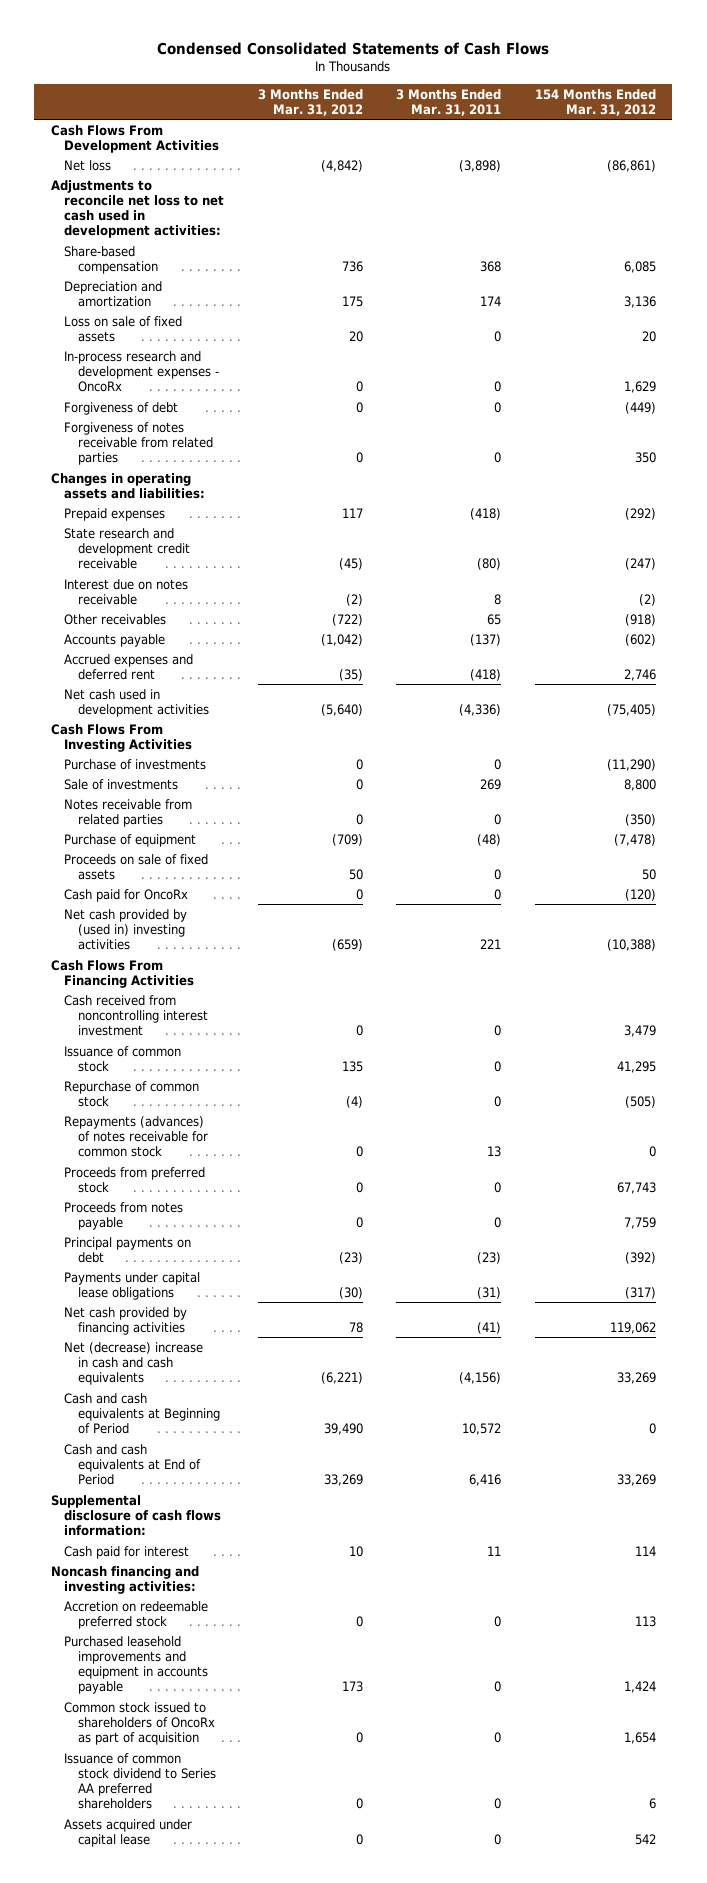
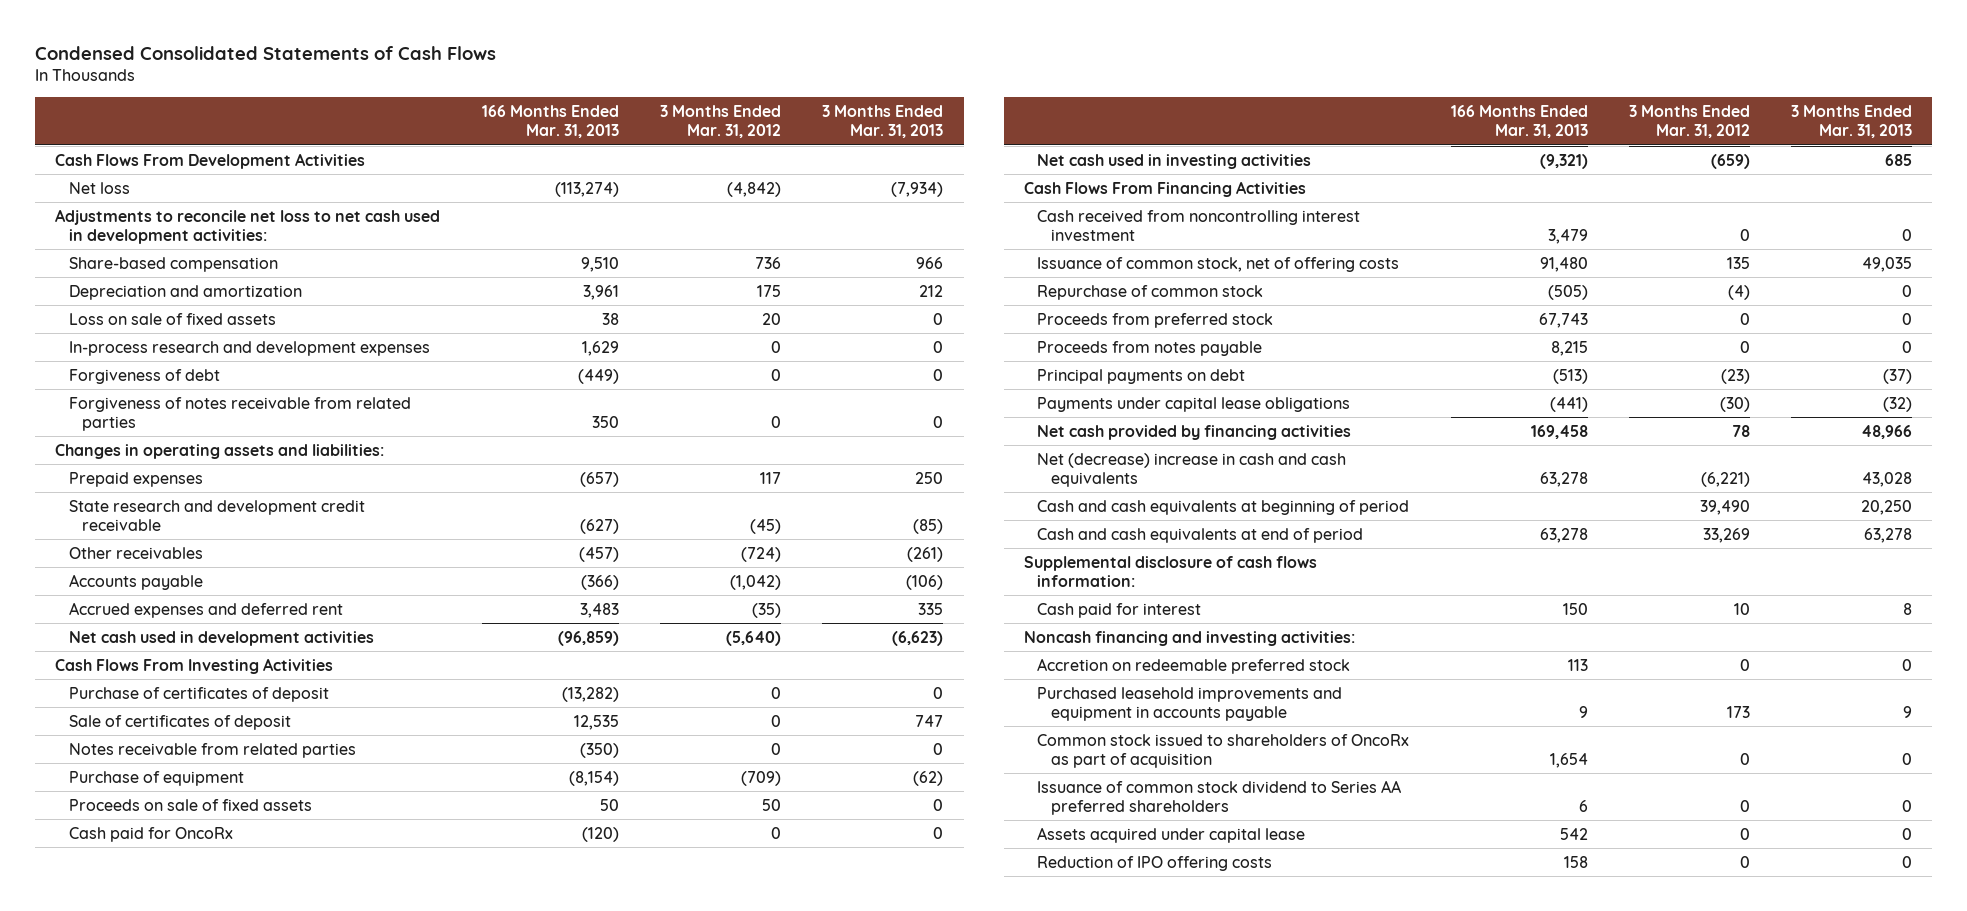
[396,88,502,116] 3 Months Ended Mar. 31, 2011 -> none
[534,88,656,116] 154 Months Ended Mar. 31, 2012 -> none
none -> [481,104,619,139] 166 Months Ended Mar. 31, 2013
none -> [821,104,943,139] 3 Months Ended Mar. 31, 2013
[64,350,219,393] In-process research and development expenses - OncoRx -> [68,340,430,356] In-process research and development expenses
[64,578,189,605] Interest due on notes receivable -> none
[331,613,363,626] (722) -> [740,546,781,562] (724)
[64,758,207,770] Purchase of investments -> [68,686,329,702] Purchase of certificates of deposit
[64,778,179,790] Sale of investments -> [68,714,291,730] Sale of certificates of deposit
[64,908,188,951] Net cash provided by (used in) investing activities -> [1037,153,1312,169] Net cash used in investing activities
[64,1045,182,1072] Issuance of common stock -> [1037,256,1400,272] Issuance of common stock, net of offering costs
[64,1115,208,1158] Repayments (advances) of notes receivable for common stock -> none
[64,1392,220,1435] Cash and cash equivalents at Beginning of Period -> [1037,499,1410,515] Cash and cash equivalents at beginning of period
[64,1443,201,1486] Cash and cash equivalents at End of Period -> [1037,527,1364,543] Cash and cash equivalents at end of period
none -> [1037,855,1273,871] Reduction of IPO offering costs

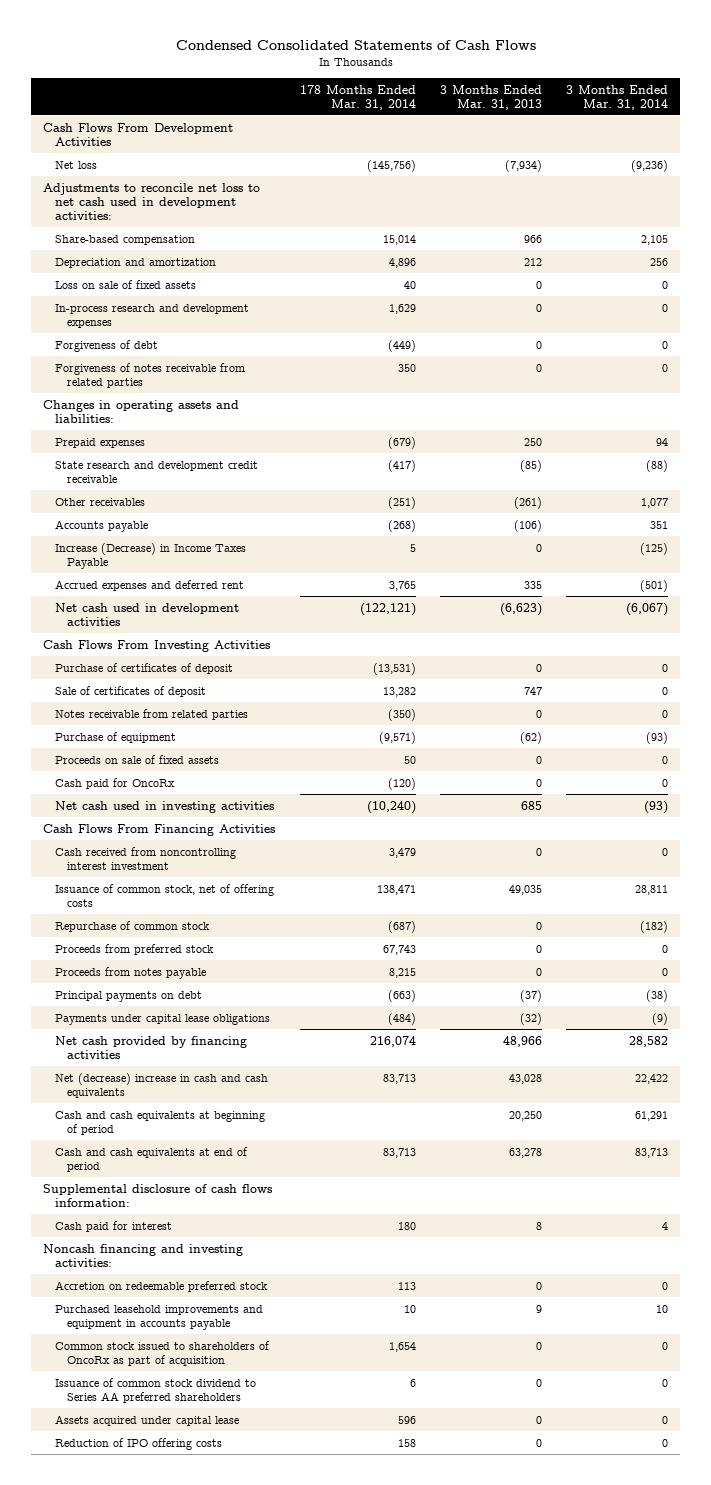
[481,104,619,139] 166 Months Ended Mar. 31, 2013 -> none
[659,104,781,139] 3 Months Ended Mar. 31, 2012 -> none
none -> [299,84,416,110] 178 Months Ended Mar. 31, 2014
none -> [566,84,669,110] 3 Months Ended Mar. 31, 2014
none -> [55,542,247,569] Increase (Decrease) in Income Taxes Payable

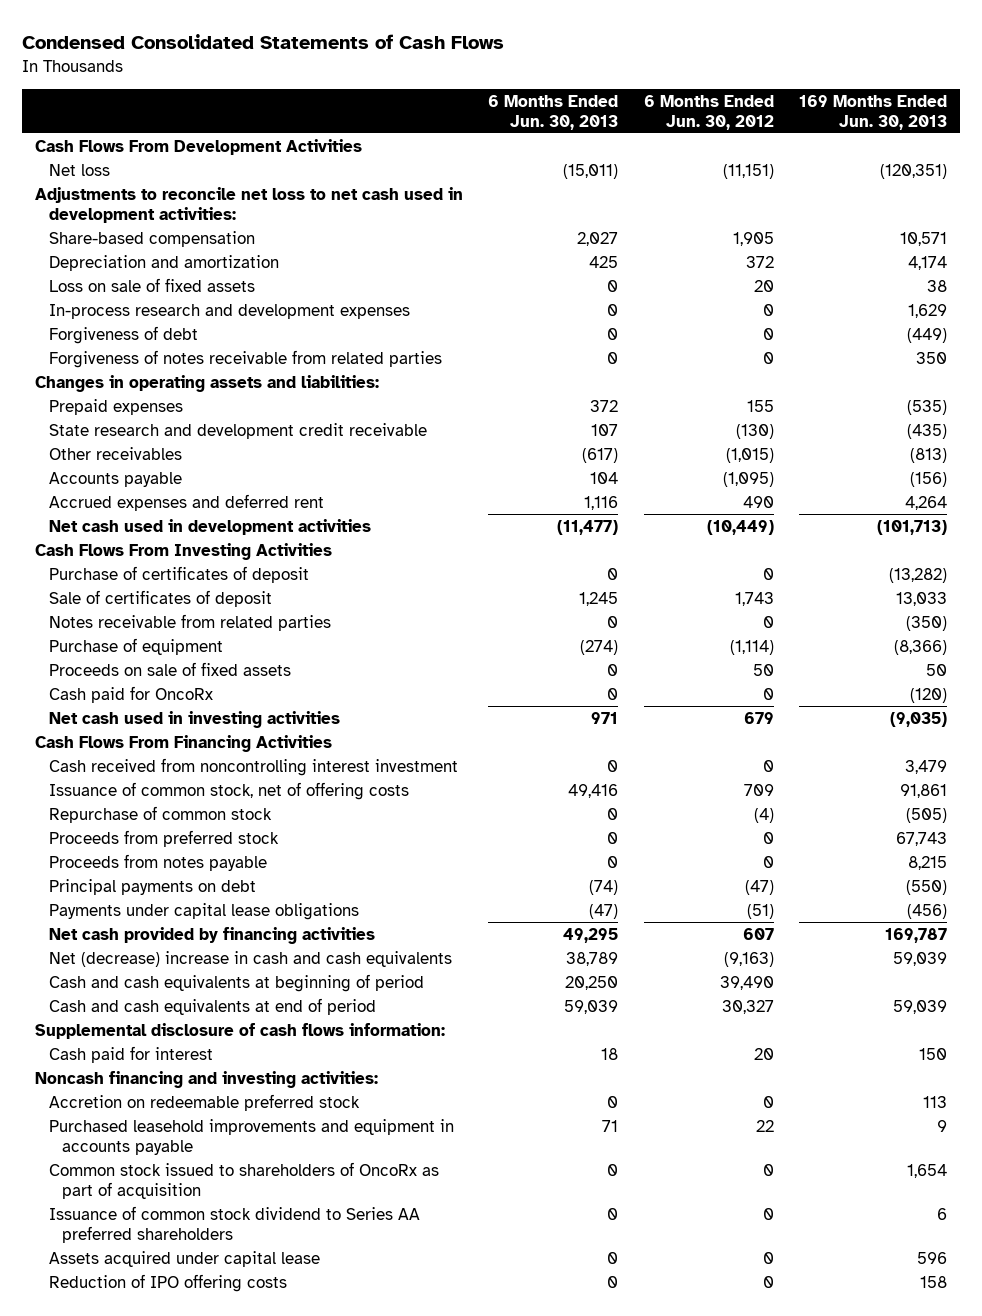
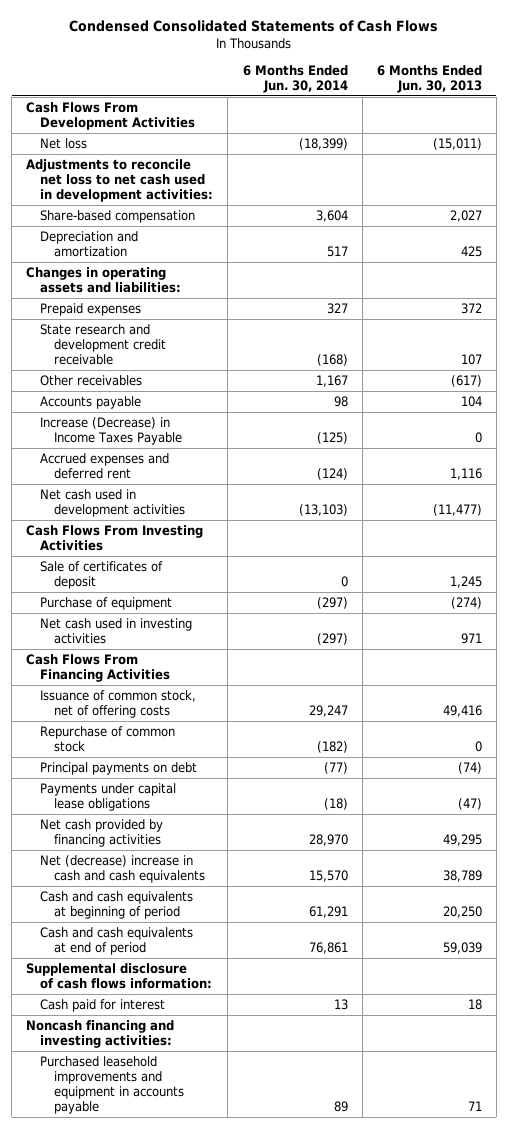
[643,94,774,130] 6 Months Ended Jun. 30, 2012 -> none
[799,94,948,130] 169 Months Ended Jun. 30, 2013 -> none
none -> [242,64,348,93] 6 Months Ended Jun. 30, 2014
[48,277,255,292] Loss on sale of fixed assets -> none
[48,303,410,319] In-process research and development expenses -> none
[48,325,198,344] Forgiveness of debt -> none
[48,349,442,368] Forgiveness of notes receivable from related parties -> none
none -> [40,416,183,445] Increase (Decrease) in Income Taxes Payable
[48,565,309,583] Purchase of certificates of deposit -> none
[48,613,331,631] Notes receivable from related parties -> none
[48,661,291,676] Proceeds on sale of fixed assets -> none
[48,685,213,703] Cash paid for OncoRx -> none
[48,757,458,776] Cash received from noncontrolling interest investment -> none
[48,829,279,847] Proceeds from preferred stock -> none
[48,853,267,871] Proceeds from notes payable -> none
[48,1093,360,1111] Accretion on redeemable preferred stock -> none
[48,1161,439,1199] Common stock issued to shareholders of OncoRx as part of acquisition -> none
[48,1205,420,1243] Issuance of common stock dividend to Series AA preferred shareholders -> none
[48,1250,320,1267] Assets acquired under capital lease -> none
[48,1273,287,1292] Reduction of IPO offering costs -> none

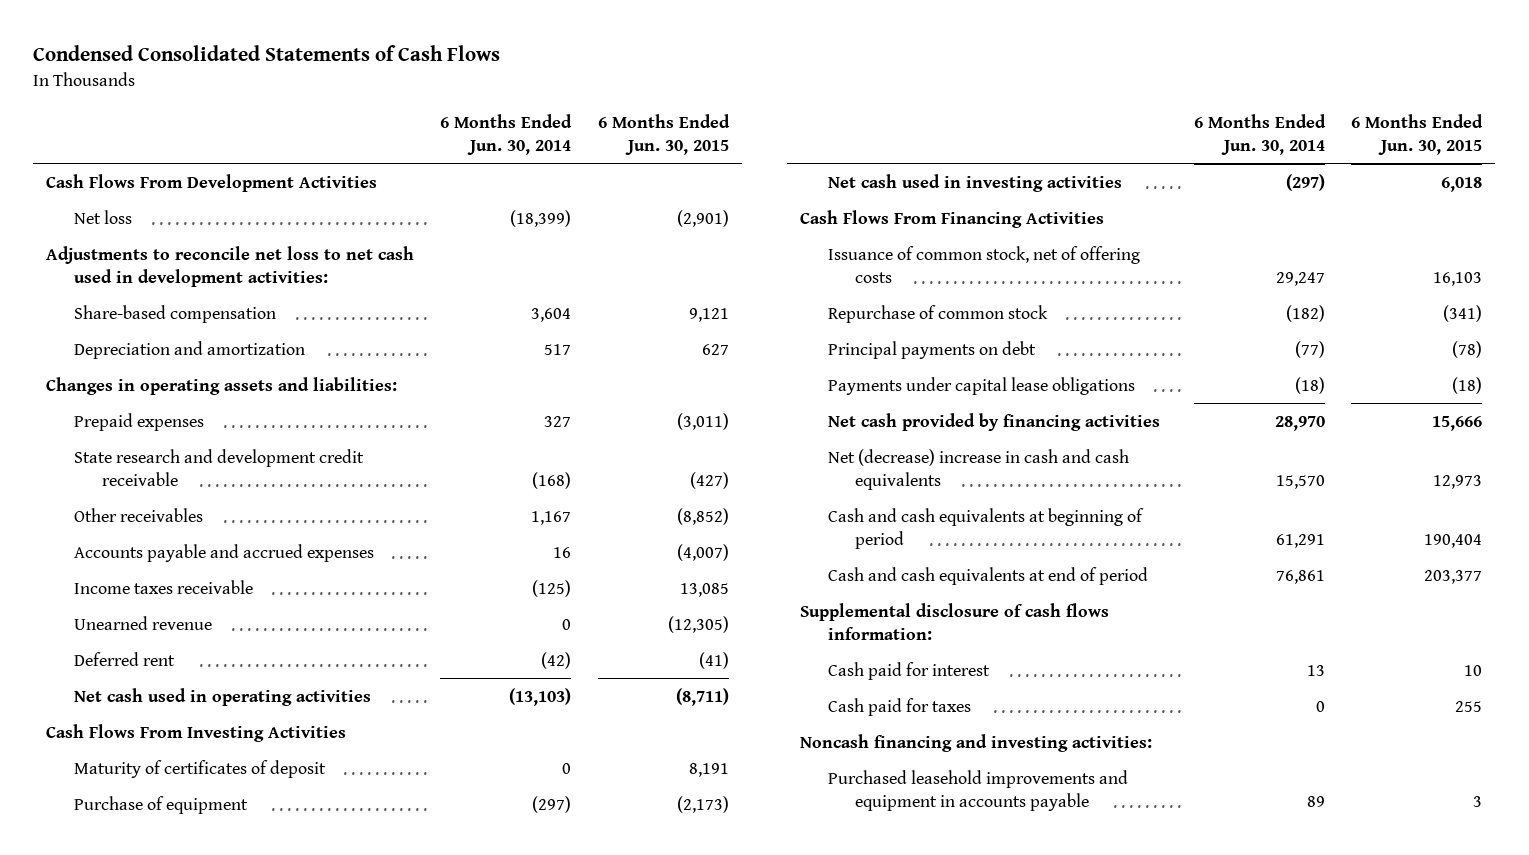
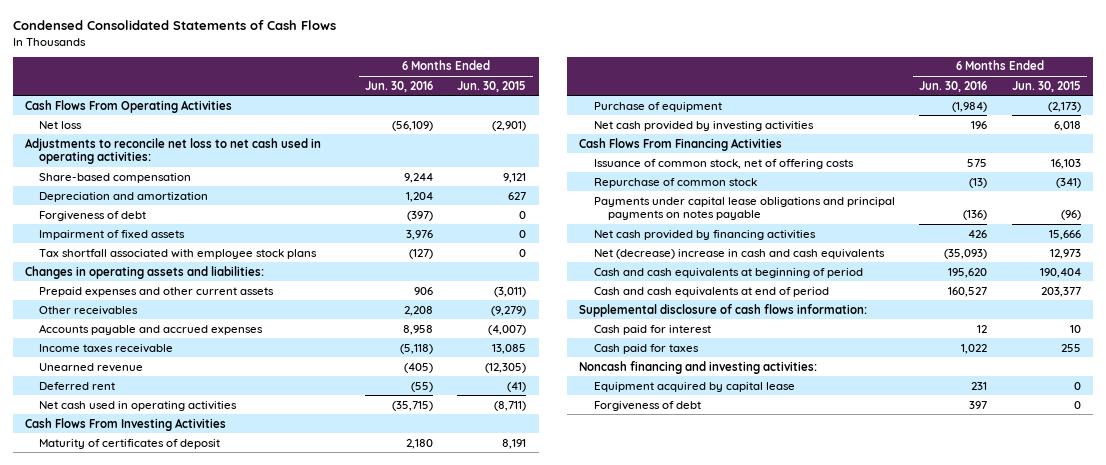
[440,113,573,155] 6 Months Ended Jun. 30, 2014 -> none
none -> [364,80,433,92] Jun. 30, 2016
[46,173,378,192] Cash Flows From Development Activities -> [24,99,232,113] Cash Flows From Operating Activities
[46,245,415,287] Adjustments to reconcile net loss to net cash used in development activities: -> [24,137,321,165] Adjustments to reconcile net loss to net cash used in operating activities:
none -> [39,210,147,221] Forgiveness of debt
none -> [39,229,186,240] Impairment of fixed assets
none -> [39,248,318,259] Tax shortfall associated with employee stock plans
[73,448,364,486] State research and development credit receivable -> none
[73,412,204,431] Prepaid expenses -> [39,286,275,297] Prepaid expenses and other current assets
[676,507,729,525] (8,852) -> [491,305,527,316] (9,279)
[827,173,1122,192] Net cash used in investing activities -> [593,120,814,131] Net cash provided by investing activities
[827,376,1135,395] Payments under capital lease obligations -> none
[827,340,1036,359] Principal payments on debt -> [593,196,895,221] Payments under capital lease obligations and principal payments on notes payable
[1452,340,1483,358] (78) -> [1060,210,1081,221] (96)
[827,769,1128,811] Purchased leasehold improvements and equipment in accounts payable -> none
none -> [593,381,795,392] Equipment acquired by capital lease
none -> [593,400,701,411] Forgiveness of debt

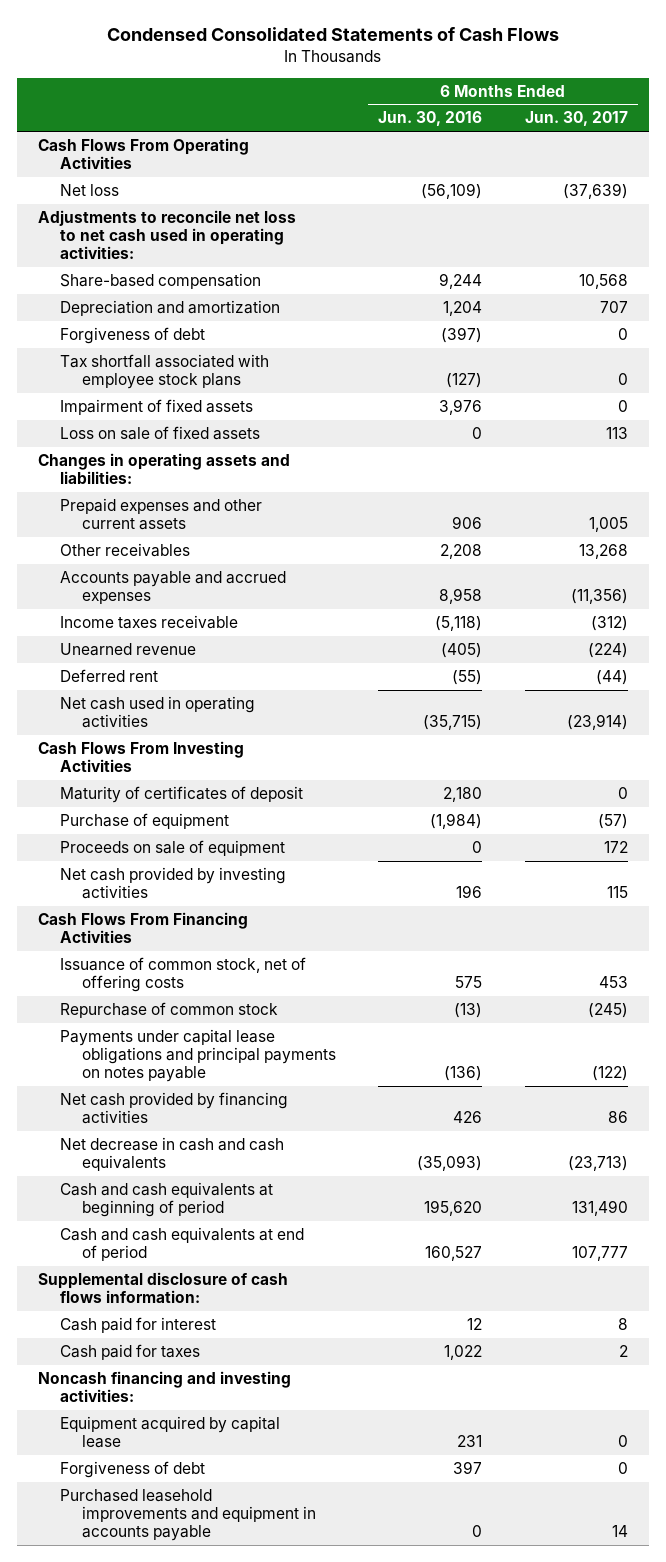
[457,80,527,92] Jun. 30, 2015 -> none
none -> [524,111,628,127] Jun. 30, 2017
[39,229,186,240] Impairment of fixed assets -> [60,399,254,416] Impairment of fixed assets
none -> [60,426,261,441] Loss on sale of fixed assets
none -> [60,840,286,857] Proceeds on sale of equipment
[593,248,885,259] Net (decrease) increase in cash and cash equivalents -> [60,1137,285,1172] Net decrease in cash and cash equivalents
none -> [60,1489,317,1542] Purchased leasehold improvements and equipment in accounts payable

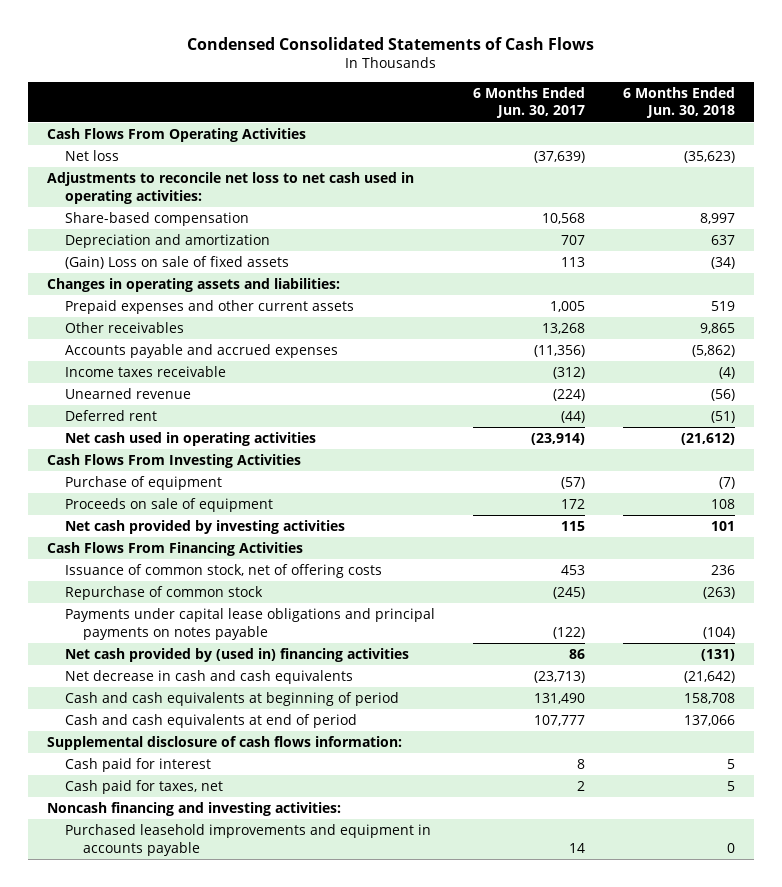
[378,111,483,127] Jun. 30, 2016 -> none
none -> [622,86,735,119] 6 Months Ended Jun. 30, 2018
[60,327,206,345] Forgiveness of debt -> none
[60,354,270,390] Tax shortfall associated with employee stock plans -> none
[60,399,254,416] Impairment of fixed assets -> none
[60,426,261,441] Loss on sale of fixed assets -> [65,255,290,269] (Gain) Loss on sale of fixed assets
[60,786,304,804] Maturity of certificates of deposit -> none
[60,1092,289,1125] Net cash provided by financing activities -> [65,647,410,662] Net cash provided by (used in) financing activities
[60,1344,201,1361] Cash paid for taxes -> [65,779,224,794] Cash paid for taxes, net
[60,1416,281,1449] Equipment acquired by capital lease -> none
[60,1461,206,1479] Forgiveness of debt -> none

